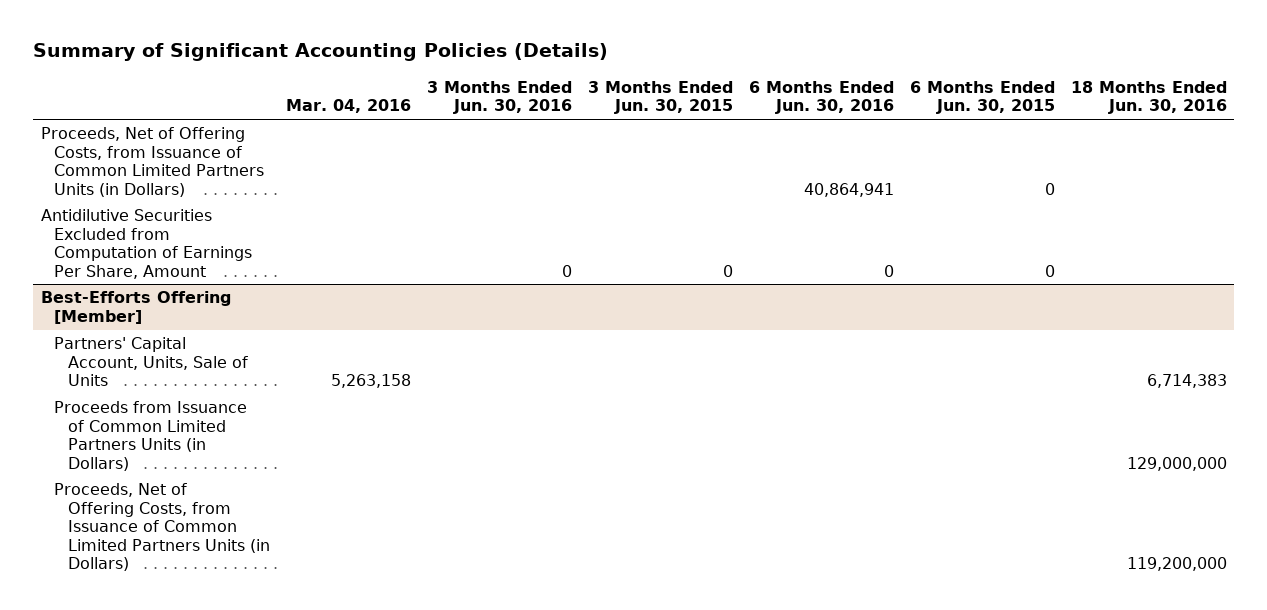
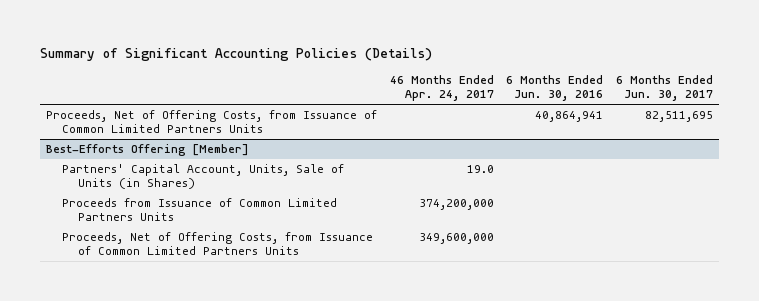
[285,99,411,114] Mar. 04, 2016 -> none
[426,80,572,115] 3 Months Ended Jun. 30, 2016 -> none
[587,80,733,115] 3 Months Ended Jun. 30, 2015 -> none
[909,80,1055,115] 6 Months Ended Jun. 30, 2015 -> none
[1070,80,1227,115] 18 Months Ended Jun. 30, 2016 -> none
none -> [389,75,494,101] 46 Months Ended Apr. 24, 2017
none -> [616,75,714,101] 6 Months Ended Jun. 30, 2017
[40,209,253,279] Antidilutive Securities Excluded from Computation of Earnings Per Share, Amount -> none
[40,127,265,197] Proceeds, Net of Offering Costs, from Issuance of Common Limited Partners Units (in Dollars) -> [45,110,377,134] Proceeds, Net of Offering Costs, from Issuance of Common Limited Partners Units
[54,337,248,387] Partners' Capital Account, Units, Sale of Units -> [61,164,344,190] Partners' Capital Account, Units, Sale of Units (in Shares)
[54,401,248,471] Proceeds from Issuance of Common Limited Partners Units (in Dollars) -> [61,198,337,222] Proceeds from Issuance of Common Limited Partners Units
[54,483,270,571] Proceeds, Net of Offering Costs, from Issuance of Common Limited Partners Units (in Dollars) -> [61,232,373,256] Proceeds, Net of Offering Costs, from Issuance of Common Limited Partners Units

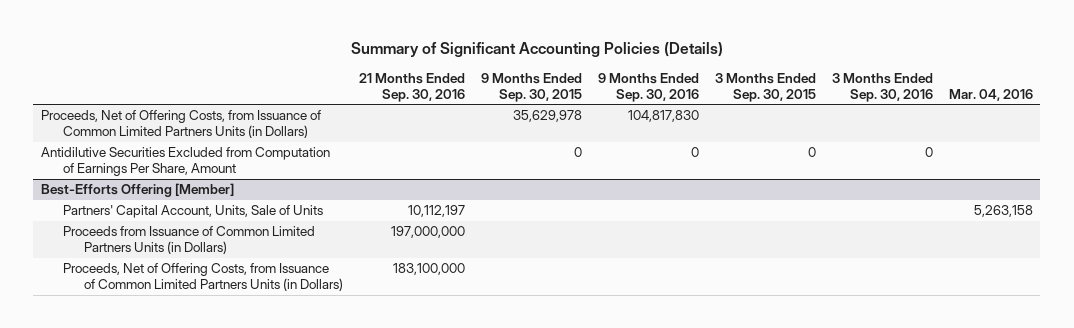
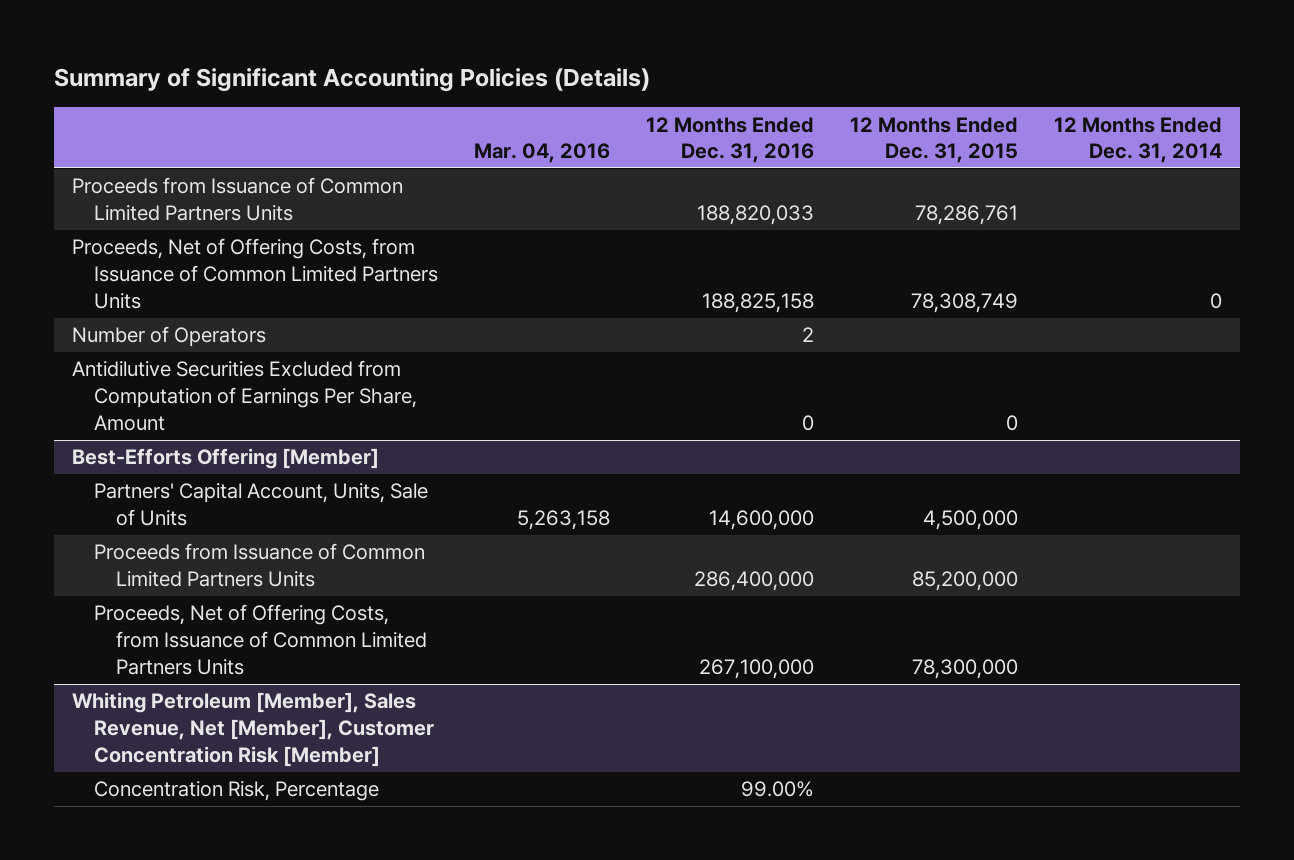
[358,73,465,103] 21 Months Ended Sep. 30, 2016 -> none
[480,73,582,103] 9 Months Ended Sep. 30, 2015 -> none
[597,73,699,103] 9 Months Ended Sep. 30, 2016 -> none
[714,73,816,103] 3 Months Ended Sep. 30, 2015 -> none
[831,73,933,103] 3 Months Ended Sep. 30, 2016 -> none
none -> [646,116,815,164] 12 Months Ended Dec. 31, 2016
none -> [849,116,1018,164] 12 Months Ended Dec. 31, 2015
none -> [1053,116,1222,164] 12 Months Ended Dec. 31, 2014
none -> [72,177,404,222] Proceeds from Issuance of Common Limited Partners Units
[41,110,322,139] Proceeds, Net of Offering Costs, from Issuance of Common Limited Partners Units (in Dollars) -> [72,238,439,309] Proceeds, Net of Offering Costs, from Issuance of Common Limited Partners Units
none -> [72,326,267,348] Number of Operators
[62,226,315,255] Proceeds from Issuance of Common Limited Partners Units (in Dollars) -> [94,543,426,588] Proceeds from Issuance of Common Limited Partners Units
[62,263,344,292] Proceeds, Net of Offering Costs, from Issuance of Common Limited Partners Units (in Dollars) -> [94,604,428,675] Proceeds, Net of Offering Costs, from Issuance of Common Limited Partners Units
none -> [72,692,435,767] Whiting Petroleum [Member], Sales Revenue, Net [Member], Customer Concentration Risk [Member]
none -> [94,781,380,802] Concentration Risk, Percentage

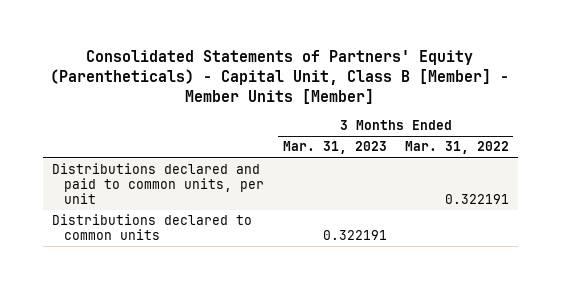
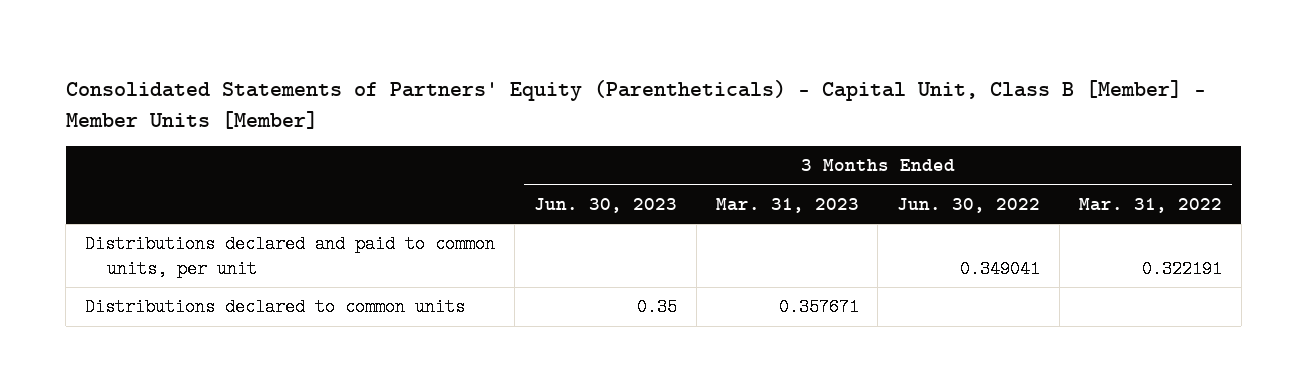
none -> [533,198,677,214] Jun. 30, 2023
none -> [897,198,1041,214] Jun. 30, 2022
[322,230,387,241] 0.322191 -> [778,298,859,317] 0.357671

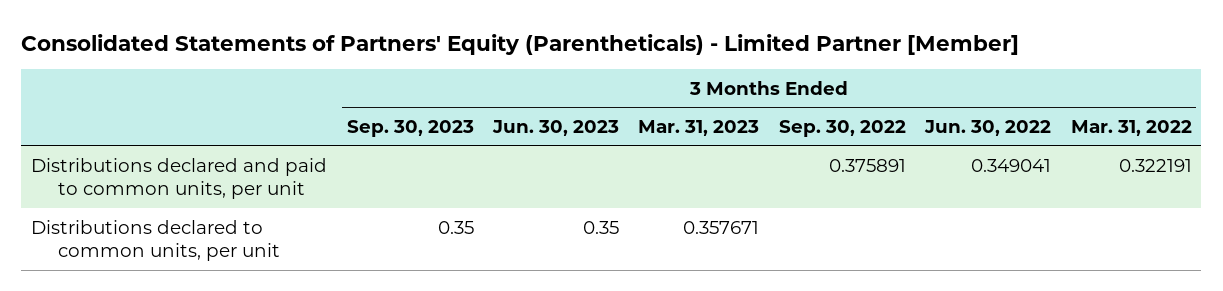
[65,80,1206,129] Consolidated Statements of Partners' Equity (Parentheticals) - Capital Unit, Class B [Member] - Member Units [Member] -> [21,33,1020,55] Consolidated Statements of Partners' Equity (Parentheticals) - Limited Partner [Member]
none -> [346,119,474,137] Sep. 30, 2023
none -> [778,119,906,137] Sep. 30, 2022
[85,298,466,317] Distributions declared to common units -> [31,219,281,262] Distributions declared to common units, per unit

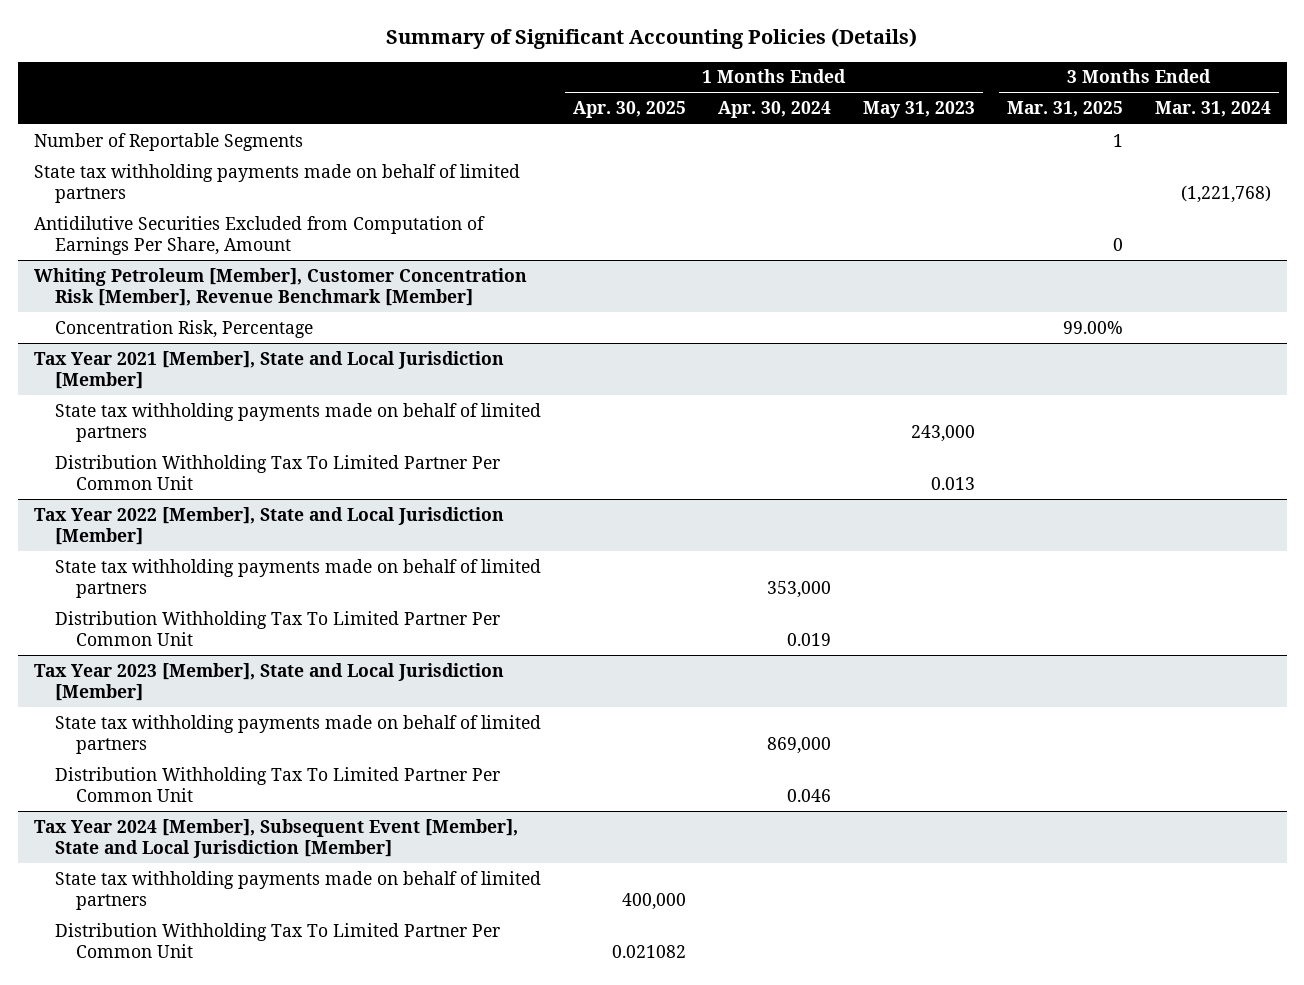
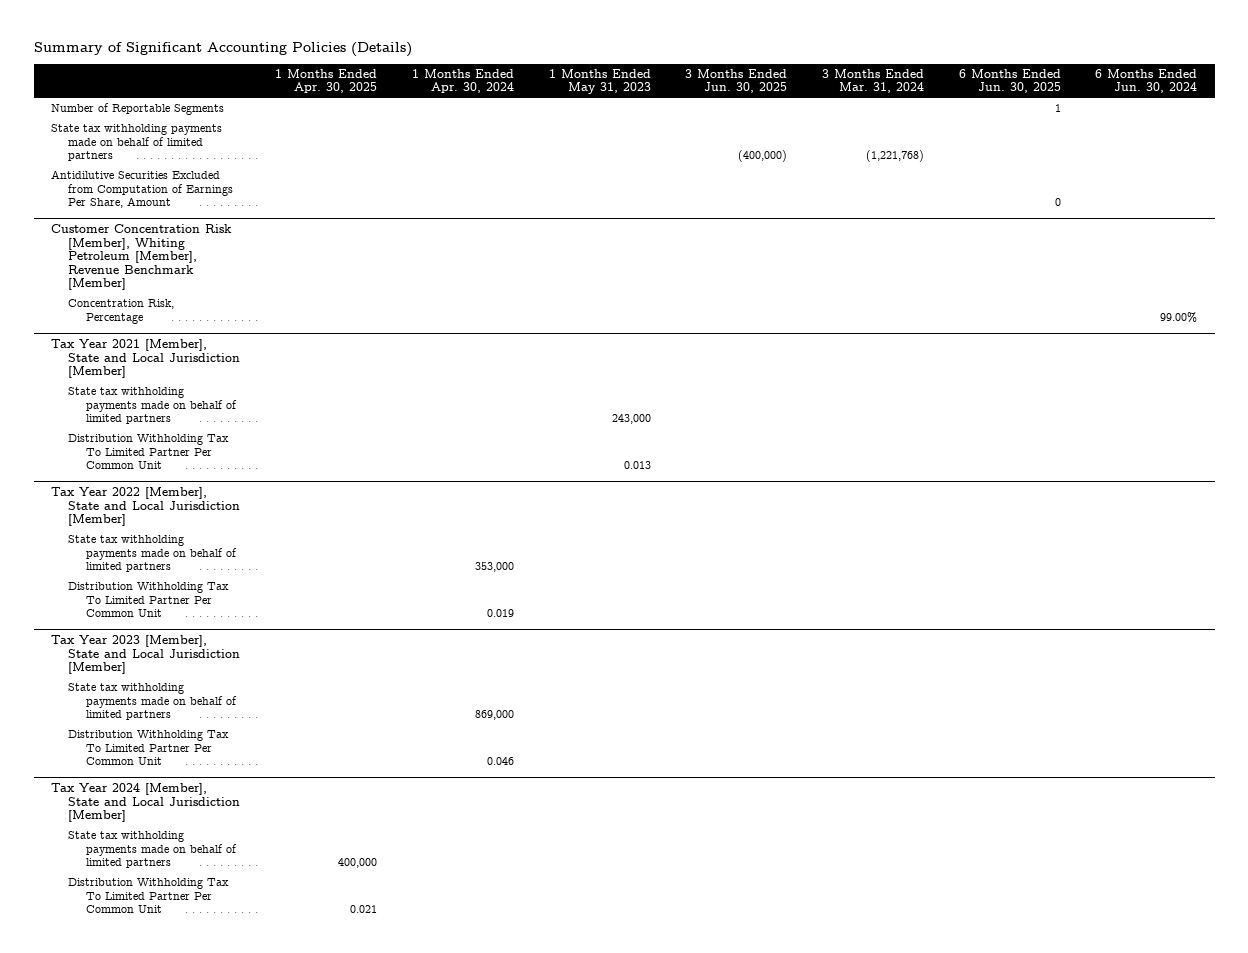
[1006,101,1123,118] Mar. 31, 2025 -> none
none -> [685,68,788,94] 3 Months Ended Jun. 30, 2025
none -> [958,68,1061,94] 6 Months Ended Jun. 30, 2025
none -> [1095,68,1198,94] 6 Months Ended Jun. 30, 2024
[33,267,527,306] Whiting Petroleum [Member], Customer Concentration Risk [Member], Revenue Benchmark [Member] -> [50,223,232,291] Customer Concentration Risk [Member], Whiting Petroleum [Member], Revenue Benchmark [Member]
[33,818,518,858] Tax Year 2024 [Member], Subsequent Event [Member], State and Local Jurisdiction [Member] -> [50,782,241,823] Tax Year 2024 [Member], State and Local Jurisdiction [Member]
[611,944,686,958] 0.021082 -> [350,905,378,914] 0.021

